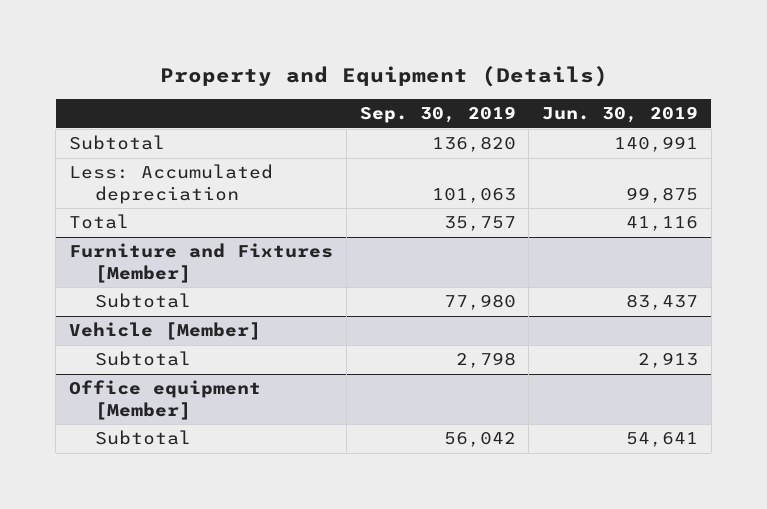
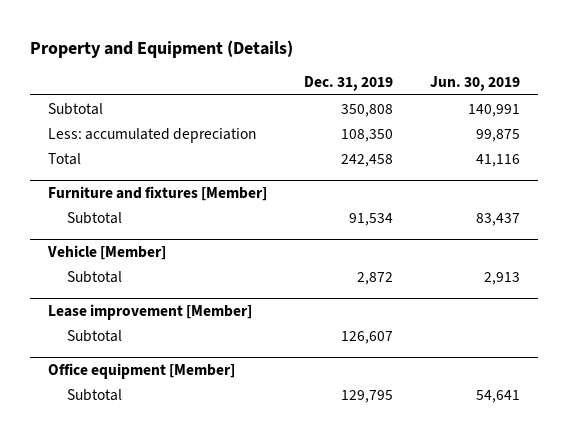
[359,106,516,124] Sep. 30, 2019 -> none
none -> [304,76,394,92] Dec. 31, 2019
[69,164,274,204] Less: Accumulated depreciation -> [48,127,257,143] Less: accumulated depreciation
[69,243,334,283] Furniture and Fixtures [Member] -> [48,185,268,201] Furniture and fixtures [Member]
none -> [48,303,253,320] Lease improvement [Member]
none -> [66,329,122,342] Subtotal

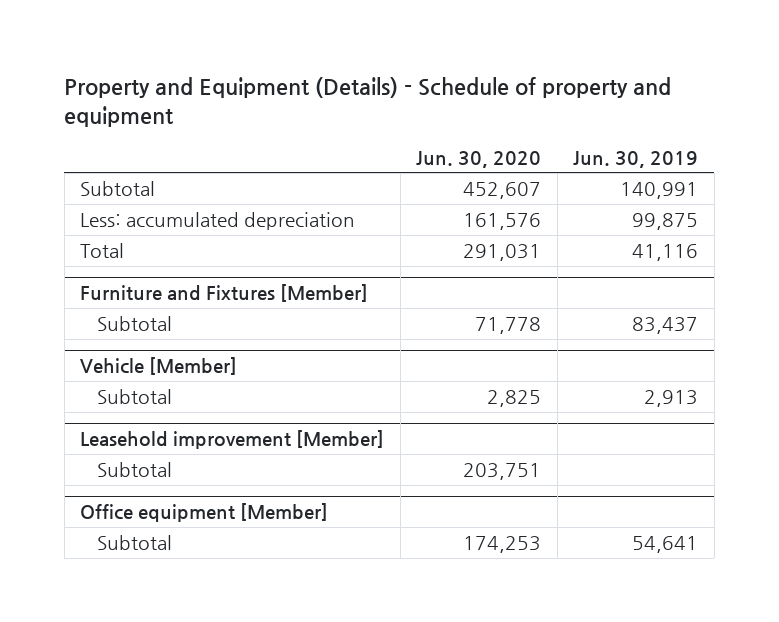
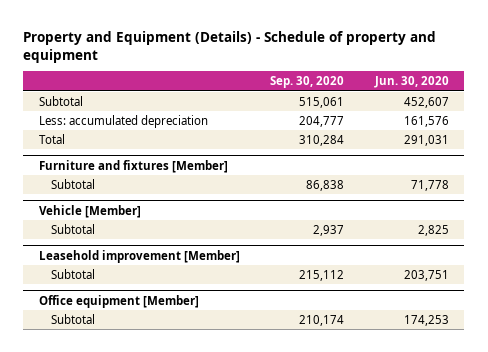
[573,150,699,168] Jun. 30, 2019 -> none
none -> [270,76,345,89] Sep. 30, 2020
[80,284,369,303] Furniture and Fixtures [Member] -> [38,159,228,173] Furniture and fixtures [Member]

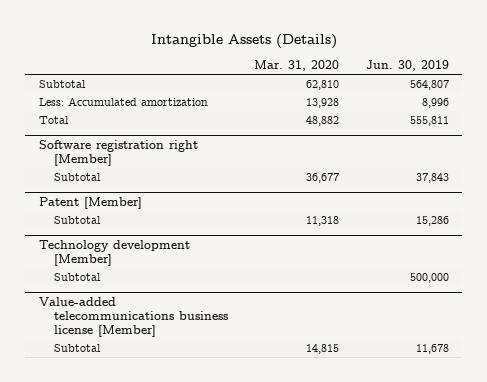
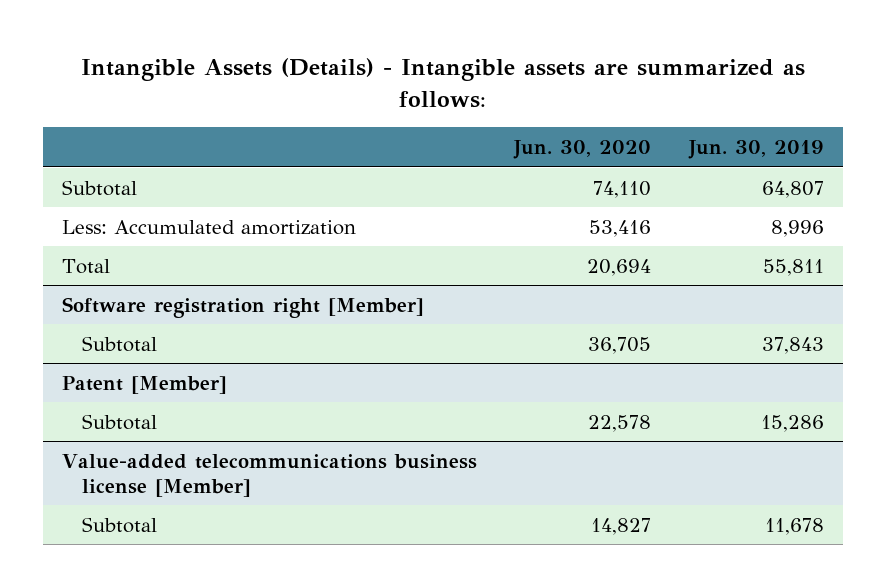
[150,33,337,49] Intangible Assets (Details) -> [80,57,805,108] Intangible Assets (Details) - Intangible assets are summarized as follows:
[254,60,340,72] Mar. 31, 2020 -> none
none -> [513,140,652,160] Jun. 30, 2020
[409,80,449,91] 564,807 -> [761,180,824,198] 64,807
[409,116,449,127] 555,811 -> [762,258,824,276] 55,811
[38,240,190,266] Technology development [Member] -> none
[54,273,102,282] Subtotal -> none

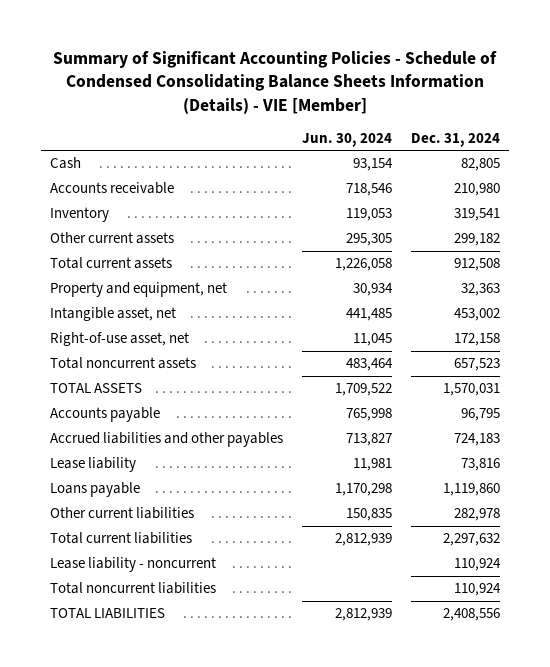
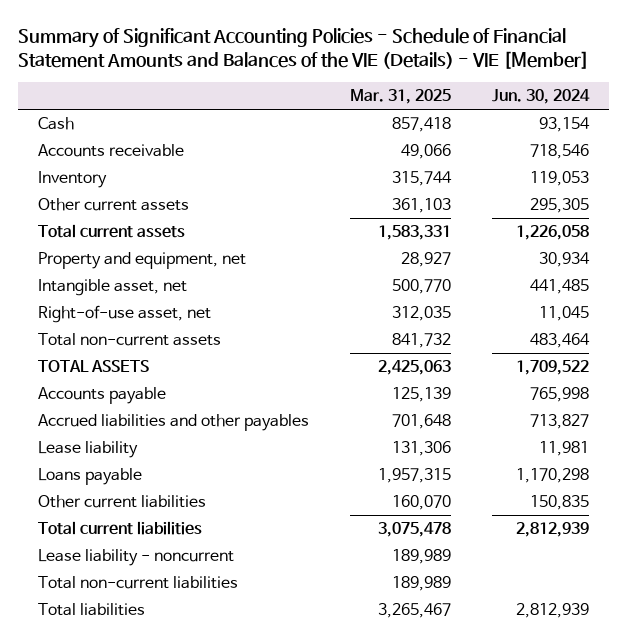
[52,51,497,114] Summary of Significant Accounting Policies - Schedule of Condensed Consolidating Balance Sheets Information (Details) - VIE [Member] -> [18,28,590,70] Summary of Significant Accounting Policies - Schedule of Financial Statement Amounts and Balances of the VIE (Details) - VIE [Member]
[410,132,500,147] Dec. 31, 2024 -> none
none -> [350,88,452,104] Mar. 31, 2025
[50,357,197,370] Total noncurrent assets -> [38,333,222,347] Total non-current assets
[50,582,217,595] Total noncurrent liabilities -> [38,576,239,590] Total non-current liabilities
[50,608,166,619] TOTAL LIABILITIES -> [38,603,146,617] Total liabilities

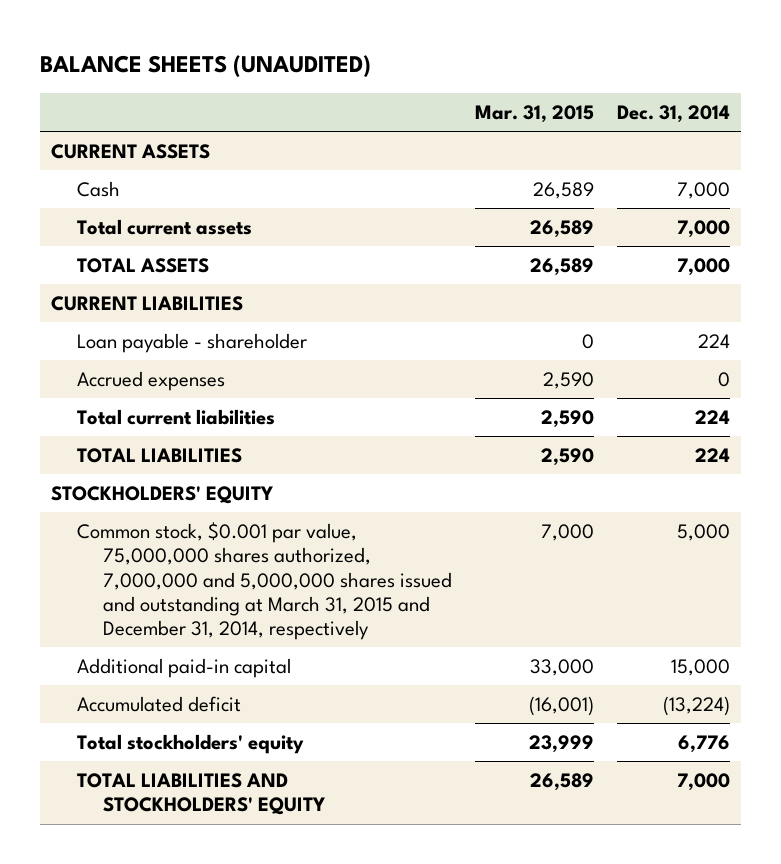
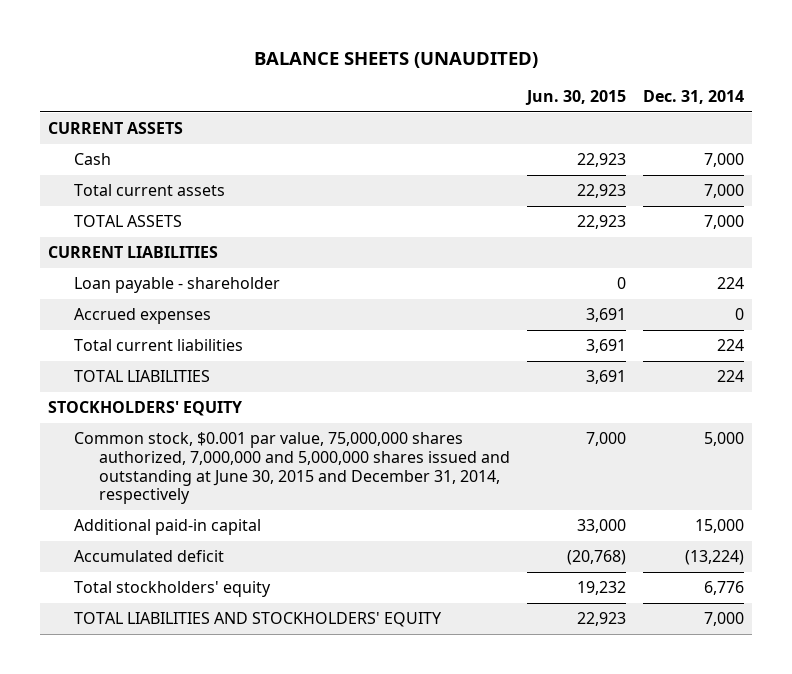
[474,104,594,123] Mar. 31, 2015 -> none
none -> [524,90,626,106] Jun. 30, 2015
[77,521,453,641] Common stock, $0.001 par value, 75,000,000 shares authorized, 7,000,000 and 5,000,000 shares issued and outstanding at March 31, 2015 and December 31, 2014, respectively -> [73,432,511,505] Common stock, $0.001 par value, 75,000,000 shares authorized, 7,000,000 and 5,000,000 shares issued and outstanding at June 30, 2015 and December 31, 2014, respectively

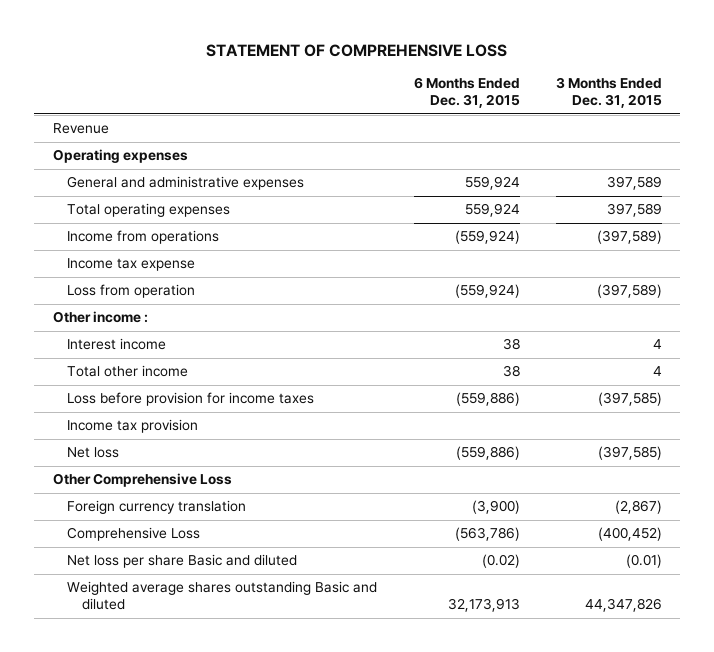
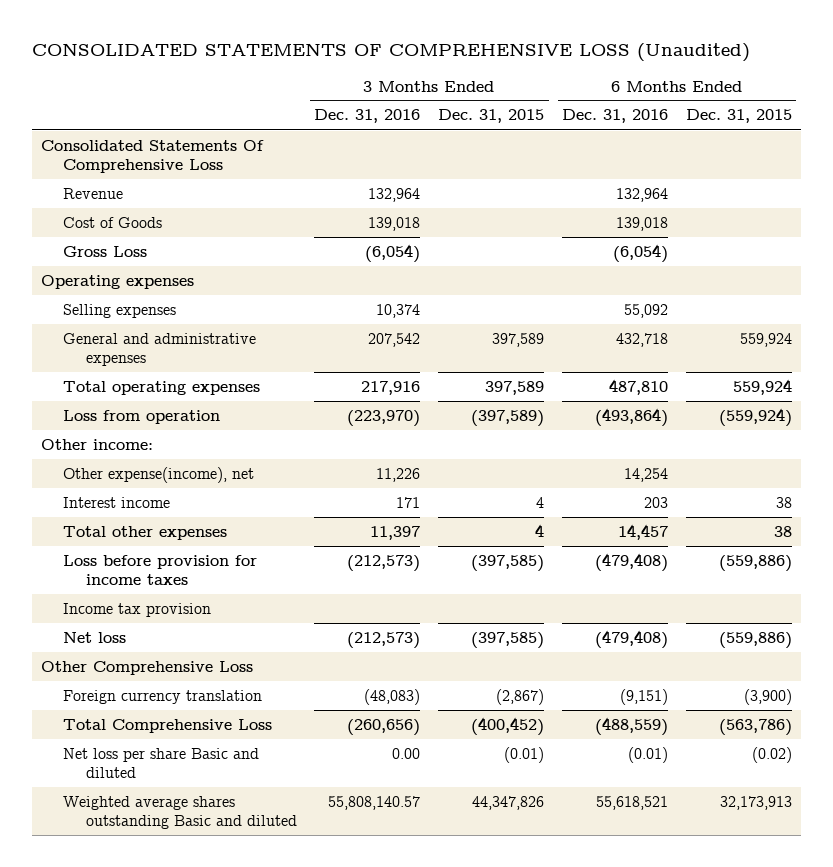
[206,43,508,57] STATEMENT OF COMPREHENSIVE LOSS -> [32,43,751,63] CONSOLIDATED STATEMENTS OF COMPREHENSIVE LOSS (Unaudited)
none -> [314,109,421,124] Dec. 31, 2016
none -> [561,109,668,124] Dec. 31, 2016
none -> [41,139,265,173] Consolidated Statements Of Comprehensive Loss
none -> [63,216,163,228] Cost of Goods
none -> [63,245,148,257] Gross Loss
none -> [63,303,177,318] Selling expenses
[67,230,220,245] Income from operations -> none
[67,258,196,272] Income tax expense -> none
[52,311,148,324] Other income : -> [41,438,154,450] Other income:
none -> [63,466,255,483] Other expense(income), net
[67,365,189,378] Total other income -> [63,525,228,540] Total other expenses
[67,527,201,542] Comprehensive Loss -> [63,718,273,733] Total Comprehensive Loss

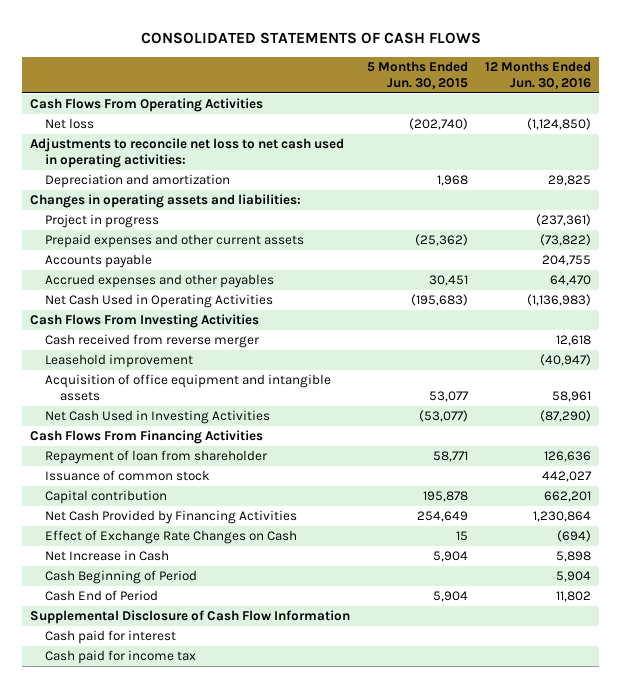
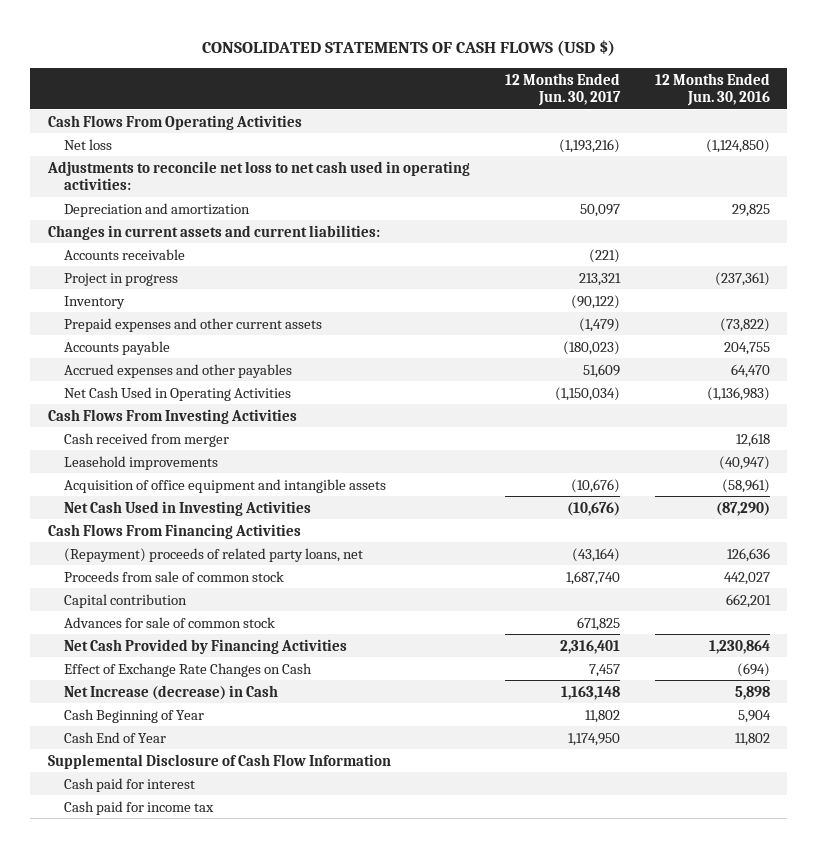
[140,31,481,44] CONSOLIDATED STATEMENTS OF CASH FLOWS -> [201,40,615,57] CONSOLIDATED STATEMENTS OF CASH FLOWS (USD $)
[367,60,469,89] 5 Months Ended Jun. 30, 2015 -> none
none -> [504,72,621,107] 12 Months Ended Jun. 30, 2017
[30,194,302,209] Changes in operating assets and liabilities: -> [47,224,380,240] Changes in current assets and current liabilities:
none -> [63,248,185,260] Accounts receivable
none -> [63,295,125,309] Inventory
[45,334,260,349] Cash received from reverse merger -> [63,432,229,447] Cash received from merger
[45,354,194,369] Leasehold improvement -> [63,455,218,470] Leasehold improvements
[551,391,591,403] 58,961 -> [721,478,770,493] (58,961)
[45,450,268,465] Repayment of loan from shareholder -> [63,547,363,562] (Repayment) proceeds of related party loans, net
[45,470,211,482] Issuance of common stock -> [63,570,284,582] Proceeds from sale of common stock
none -> [63,616,275,628] Advances for sale of common stock
[45,550,170,562] Net Increase in Cash -> [63,684,278,700] Net Increase (decrease) in Cash
[45,570,198,585] Cash Beginning of Period -> [63,708,204,723] Cash Beginning of Year
[45,590,159,602] Cash End of Period -> [63,731,166,743] Cash End of Year

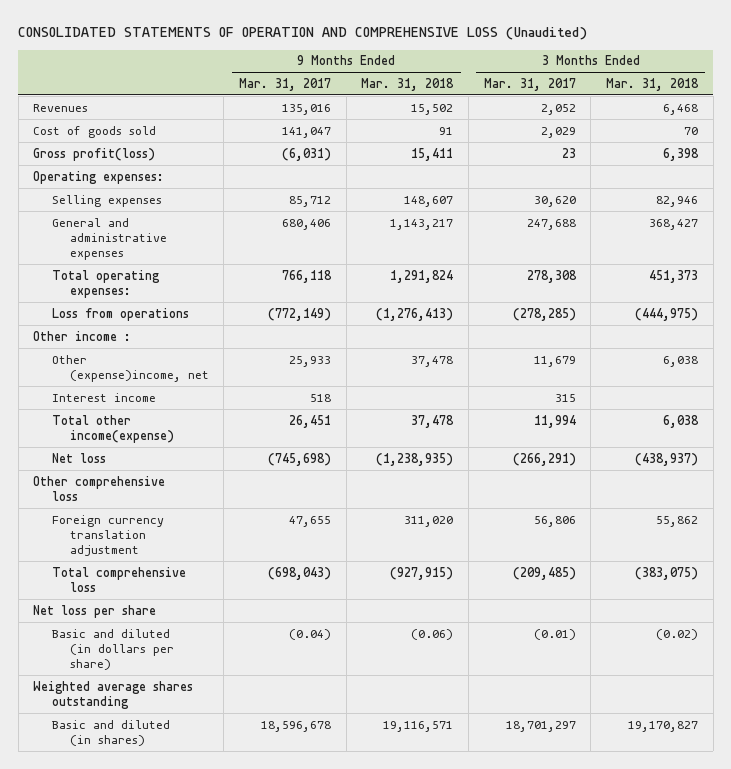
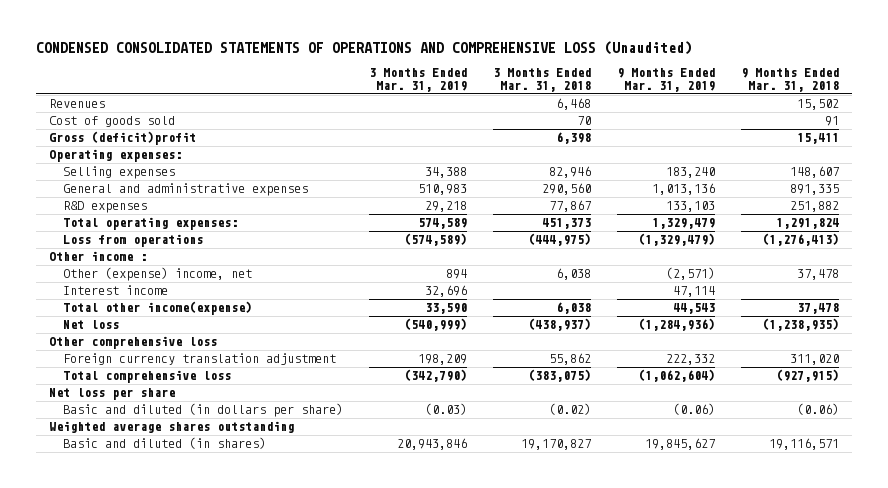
[18,27,588,41] CONSOLIDATED STATEMENTS OF OPERATION AND COMPREHENSIVE LOSS (Unaudited) -> [36,40,693,55] CONDENSED CONSOLIDATED STATEMENTS OF OPERATIONS AND COMPREHENSIVE LOSS (Unaudited)
[239,77,332,91] Mar. 31, 2017 -> none
[483,77,576,91] Mar. 31, 2017 -> none
none -> [369,67,468,92] 3 Months Ended Mar. 31, 2019
none -> [617,67,716,92] 9 Months Ended Mar. 31, 2019
[33,147,156,161] Gross profit(loss) -> [49,131,197,146] Gross (deficit)profit
[390,218,454,230] 1,143,217 -> [790,184,840,196] 891,335
[648,218,698,230] 368,427 -> [542,183,592,196] 290,560
none -> [63,201,148,214] R&D expenses
[51,354,209,382] Other (expense)income, net -> [63,267,253,282] Other (expense) income, net

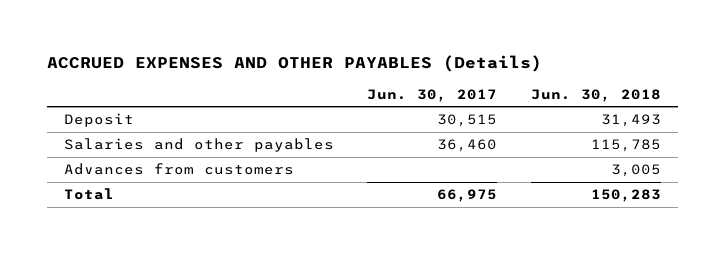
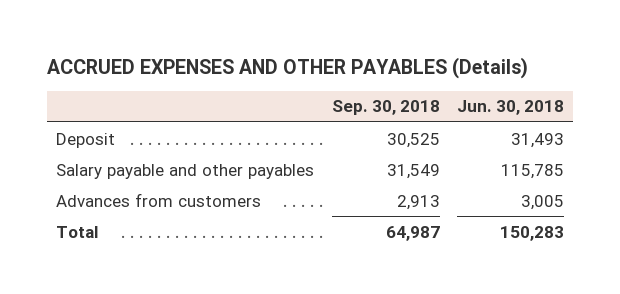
[367,88,498,102] Jun. 30, 2017 -> none
none -> [331,100,440,116] Sep. 30, 2018
[63,138,334,153] Salaries and other payables -> [56,163,315,179] Salary payable and other payables

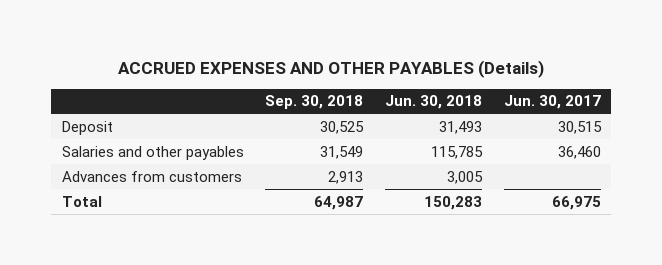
none -> [503,95,601,110] Jun. 30, 2017
[56,163,315,179] Salary payable and other payables -> [61,145,244,160] Salaries and other payables

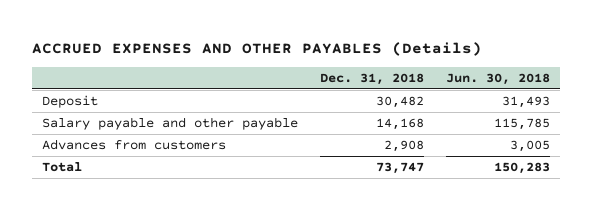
[265,95,364,110] Sep. 30, 2018 -> none
[503,95,601,110] Jun. 30, 2017 -> none
none -> [319,72,424,85] Dec. 31, 2018
[61,145,244,160] Salaries and other payables -> [42,116,299,130] Salary payable and other payable

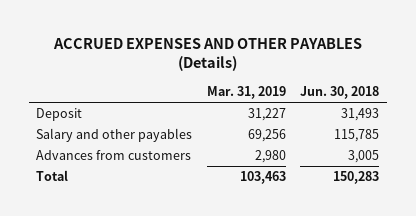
[319,72,424,85] Dec. 31, 2018 -> none
none -> [206,86,286,100] Mar. 31, 2019
[42,116,299,130] Salary payable and other payable -> [36,128,193,143] Salary and other payables

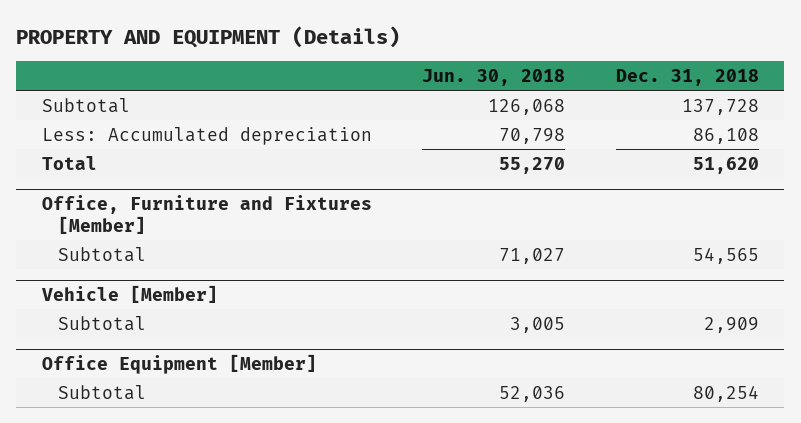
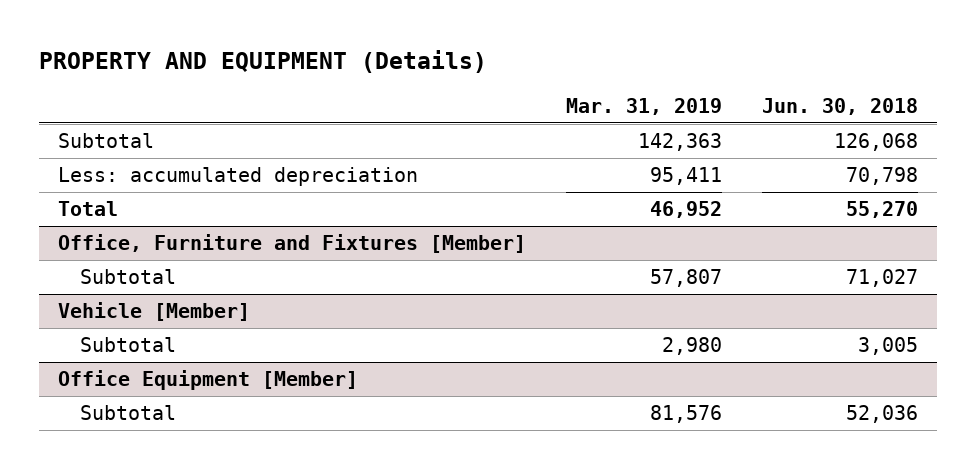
[615,68,759,86] Dec. 31, 2018 -> none
none -> [565,97,722,115] Mar. 31, 2019
[41,126,372,145] Less: Accumulated depreciation -> [58,167,419,187] Less: accumulated depreciation

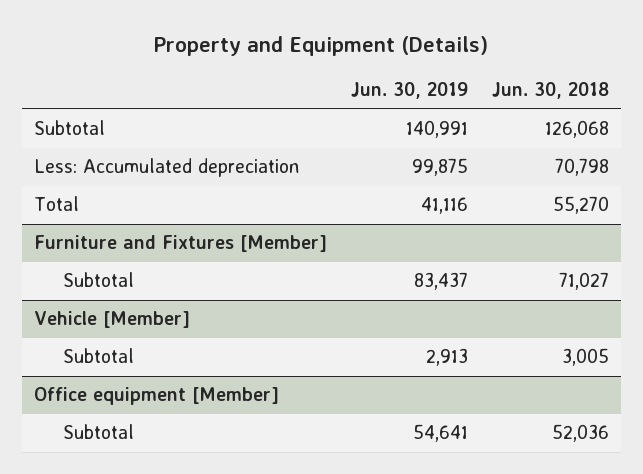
[38,50,487,74] PROPERTY AND EQUIPMENT (Details) -> [153,35,489,56] Property and Equipment (Details)
[565,97,722,115] Mar. 31, 2019 -> none
none -> [350,82,468,100] Jun. 30, 2019
[58,167,419,187] Less: accumulated depreciation -> [33,158,299,178] Less: Accumulated depreciation
[58,234,527,254] Office, Furniture and Fixtures [Member] -> [33,235,327,253] Furniture and Fixtures [Member]
[58,370,359,391] Office Equipment [Member] -> [33,387,279,406] Office equipment [Member]

